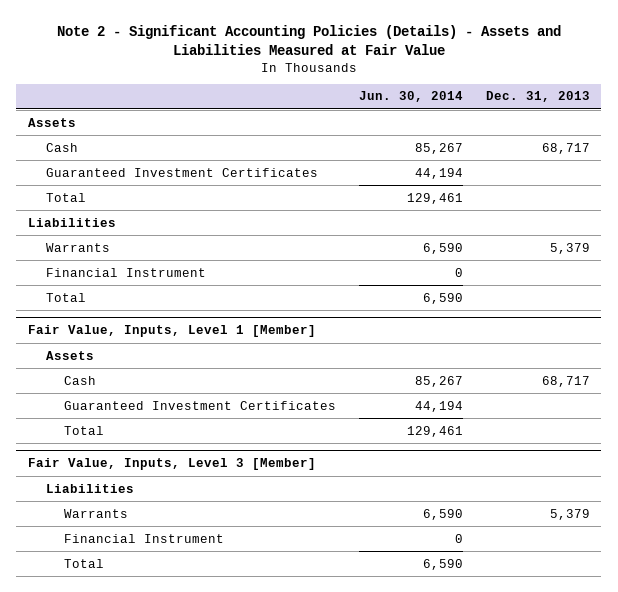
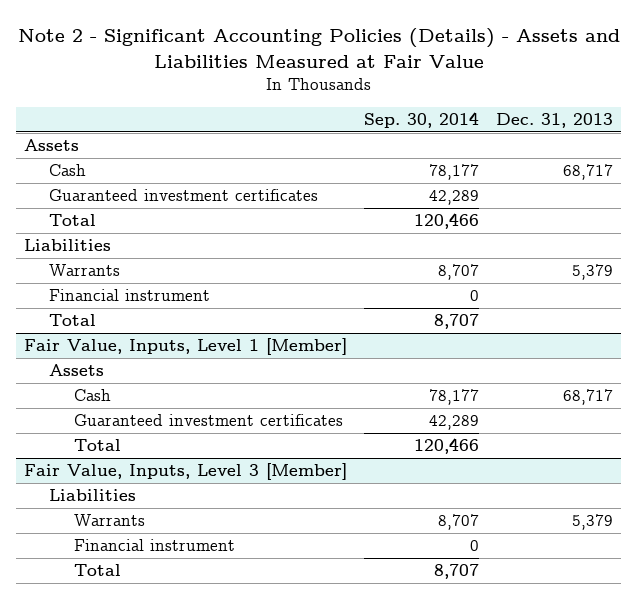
[358,91,463,103] Jun. 30, 2014 -> none
none -> [364,112,480,129] Sep. 30, 2014
[45,167,318,177] Guaranteed Investment Certificates -> [49,189,319,202] Guaranteed investment certificates
[45,267,206,277] Financial Instrument -> [49,289,211,302] Financial instrument
[63,400,336,410] Guaranteed Investment Certificates -> [73,414,343,427] Guaranteed investment certificates
[63,533,224,543] Financial Instrument -> [73,539,235,552] Financial instrument

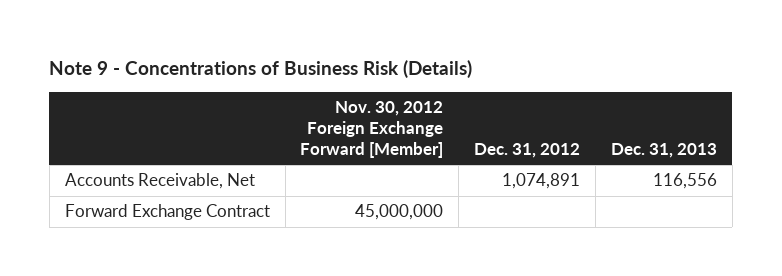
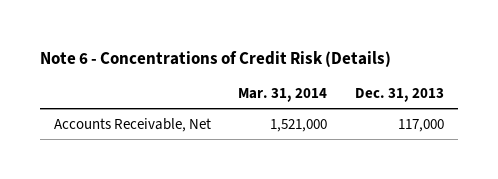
[49,60,473,79] Note 9 - Concentrations of Business Risk (Details) -> [40,50,392,67] Note 6 - Concentrations of Credit Risk (Details)
[300,101,444,158] Nov. 30, 2012 Foreign Exchange Forward [Member] -> none
[474,142,581,158] Dec. 31, 2012 -> none
none -> [238,88,328,103] Mar. 31, 2014
[64,204,270,221] Forward Exchange Contract -> none
[653,173,718,190] 116,556 -> [397,118,444,132] 117,000

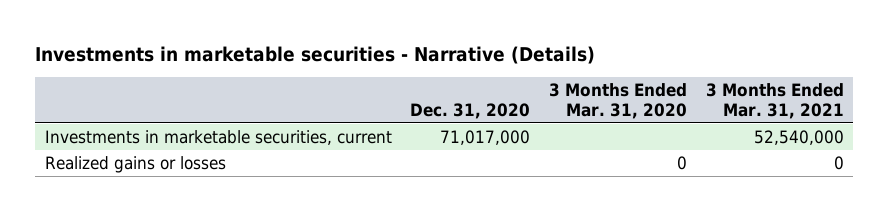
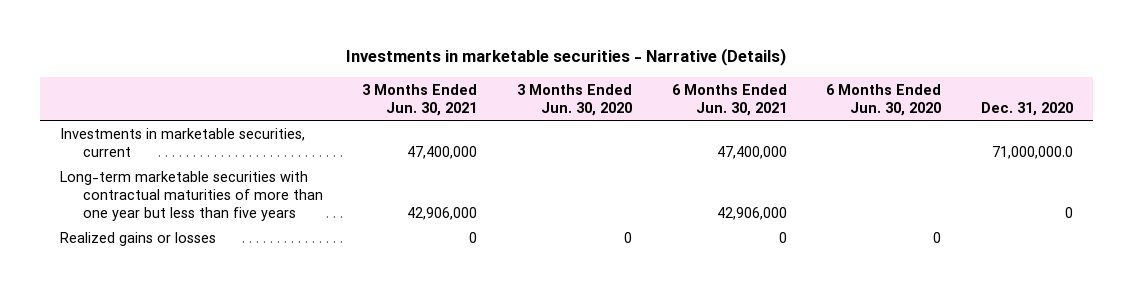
[548,82,687,119] 3 Months Ended Mar. 31, 2020 -> none
[705,82,844,119] 3 Months Ended Mar. 31, 2021 -> none
none -> [362,83,478,116] 3 Months Ended Jun. 30, 2021
none -> [517,83,633,116] 3 Months Ended Jun. 30, 2020
none -> [671,83,787,116] 6 Months Ended Jun. 30, 2021
none -> [826,83,942,116] 6 Months Ended Jun. 30, 2020
[440,129,531,145] 71,017,000 -> [991,145,1073,159] 71,000,000.0
none -> [59,170,323,221] Long-term marketable securities with contractual maturities of more than one year but less than five years

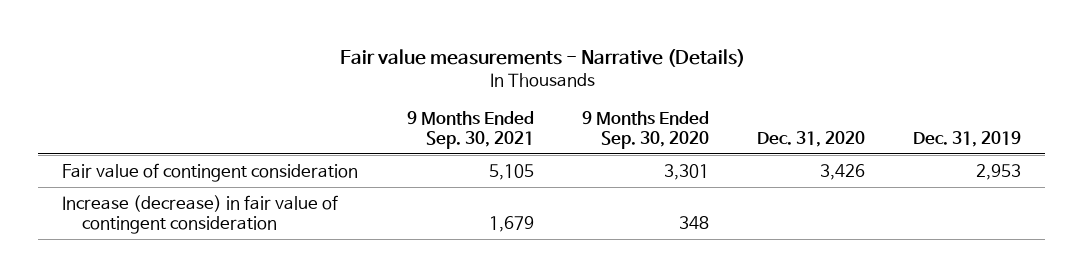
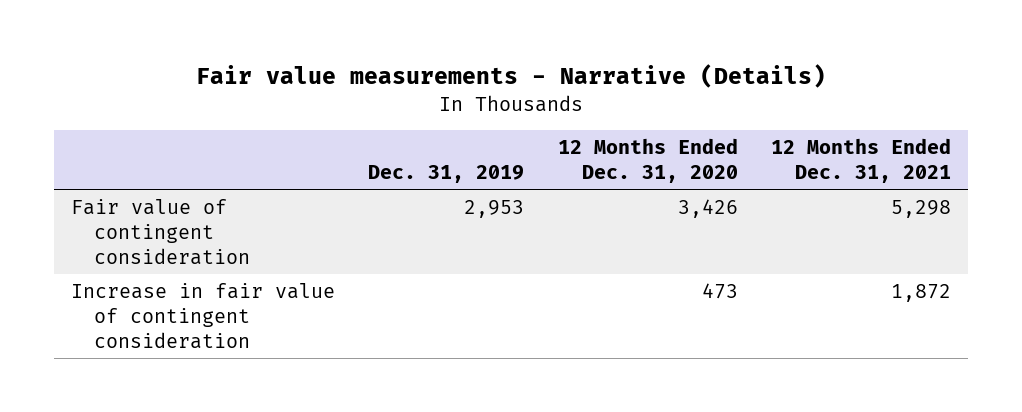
[406,110,534,149] 9 Months Ended Sep. 30, 2021 -> none
[581,110,709,149] 9 Months Ended Sep. 30, 2020 -> none
[756,130,865,147] Dec. 31, 2020 -> none
none -> [557,138,738,184] 12 Months Ended Dec. 31, 2020
none -> [771,138,952,184] 12 Months Ended Dec. 31, 2021
[62,194,339,235] Increase (decrease) in fair value of contingent consideration -> [70,282,335,349] Increase in fair value of contingent consideration

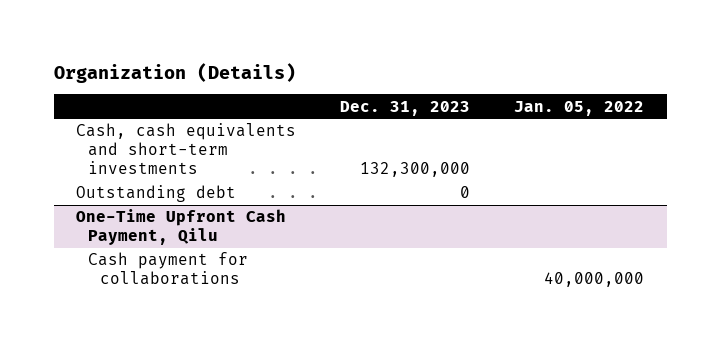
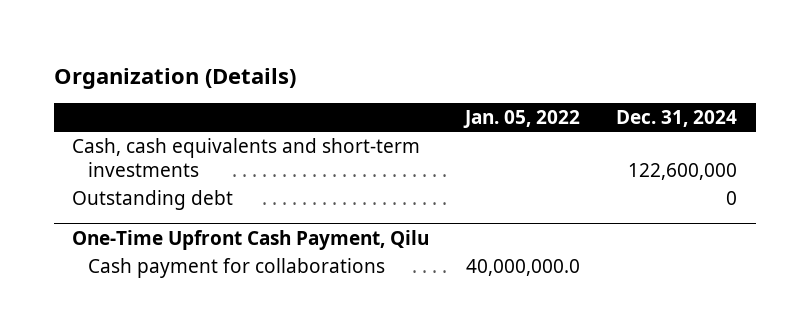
[340,100,471,116] Dec. 31, 2023 -> none
none -> [616,109,738,127] Dec. 31, 2024
[544,272,645,288] 40,000,000 -> [466,259,581,277] 40,000,000.0

